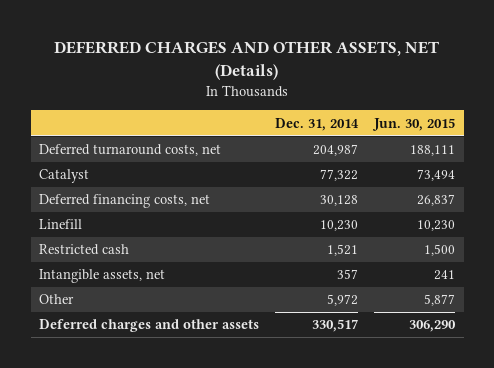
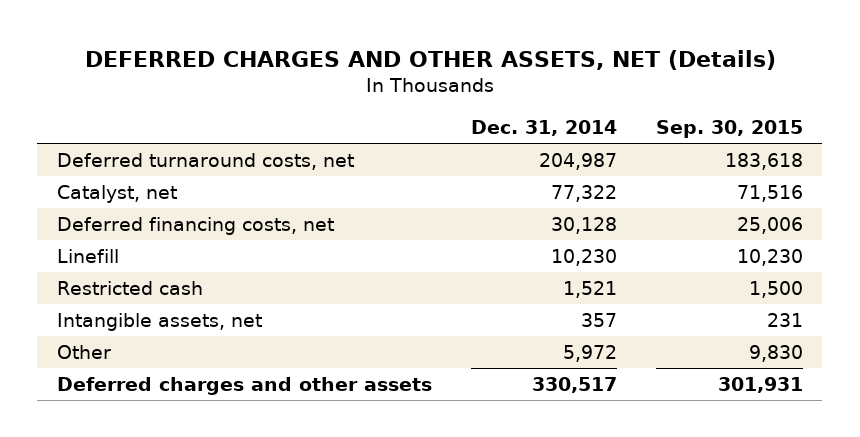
[372,117,456,131] Jun. 30, 2015 -> none
none -> [655,119,803,138] Sep. 30, 2015
[38,169,89,184] Catalyst -> [56,185,177,204] Catalyst, net

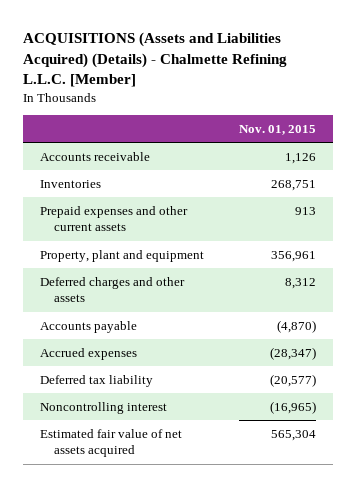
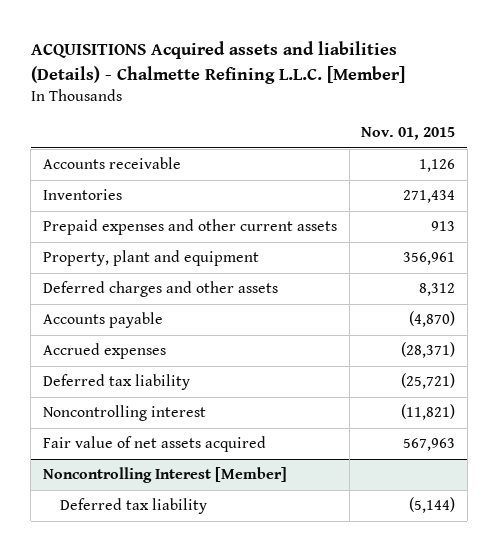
[22,32,287,88] ACQUISITIONS (Assets and Liabilities Acquired) (Details) - Chalmette Refining L.L.C. [Member] -> [30,41,405,84] ACQUISITIONS Acquired assets and liabilities (Details) - Chalmette Refining L.L.C. [Member]
[270,179,316,191] 268,751 -> [403,190,456,204] 271,434
[269,346,316,360] (28,347) -> [401,342,456,359] (28,371)
[269,373,316,387] (20,577) -> [401,373,456,390] (25,721)
[269,400,316,414] (16,965) -> [401,404,456,421] (11,821)
[40,428,183,458] Estimated fair value of net assets acquired -> [42,436,266,453] Fair value of net assets acquired
[270,429,316,441] 565,304 -> [403,438,456,452] 567,963
none -> [42,467,287,484] Noncontrolling Interest [Member]
none -> [59,498,207,515] Deferred tax liability

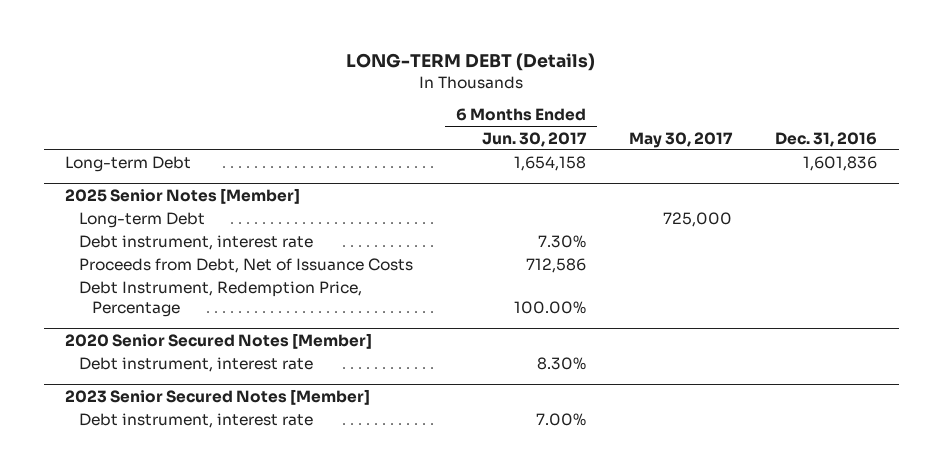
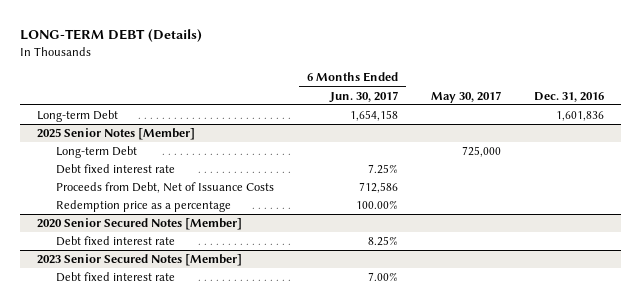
[78,235,313,251] Debt instrument, interest rate -> [56,164,176,175] Debt fixed interest rate
[537,235,586,249] 7.30% -> [368,164,399,175] 7.25%
[78,281,362,317] Debt Instrument, Redemption Price, Percentage -> [56,200,232,213] Redemption price as a percentage
[78,357,313,373] Debt instrument, interest rate -> [56,236,176,247] Debt fixed interest rate
[536,357,586,371] 8.30% -> [368,236,399,247] 8.25%
[78,413,313,429] Debt instrument, interest rate -> [56,272,176,283] Debt fixed interest rate

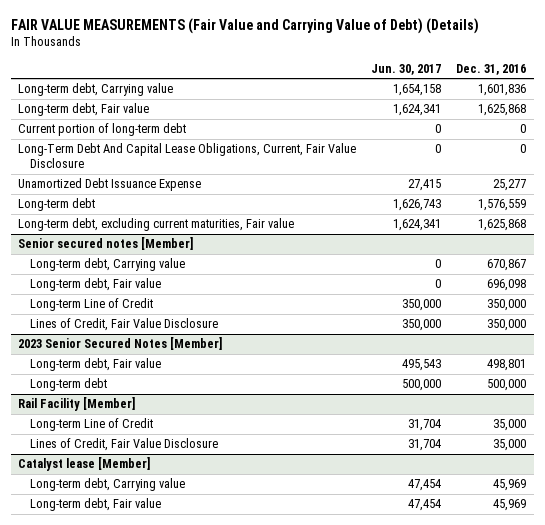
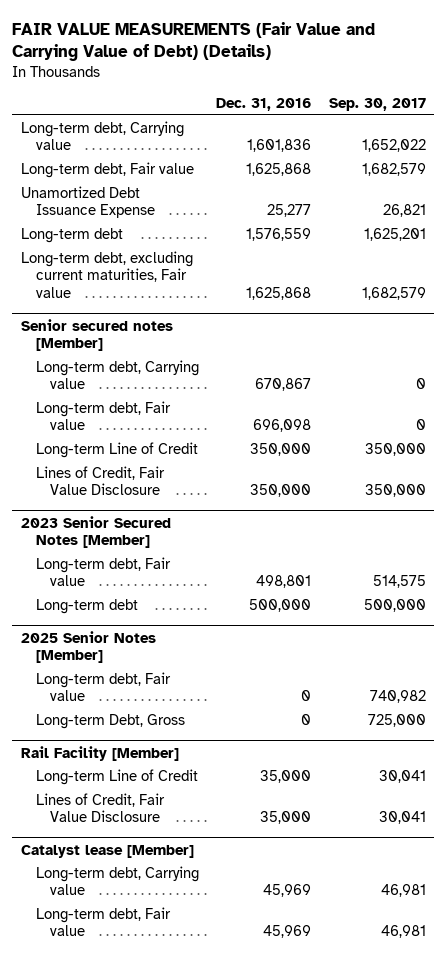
[371,63,442,75] Jun. 30, 2017 -> none
none -> [328,97,426,111] Sep. 30, 2017
[18,123,187,137] Current portion of long-term debt -> none
[18,143,357,169] Long-Term Debt And Capital Lease Obligations, Current, Fair Value Disclosure -> none
none -> [21,630,157,664] 2025 Senior Notes [Member]
none -> [35,671,171,702] Long-term debt, Fair value
none -> [35,713,185,729] Long-term Debt, Gross

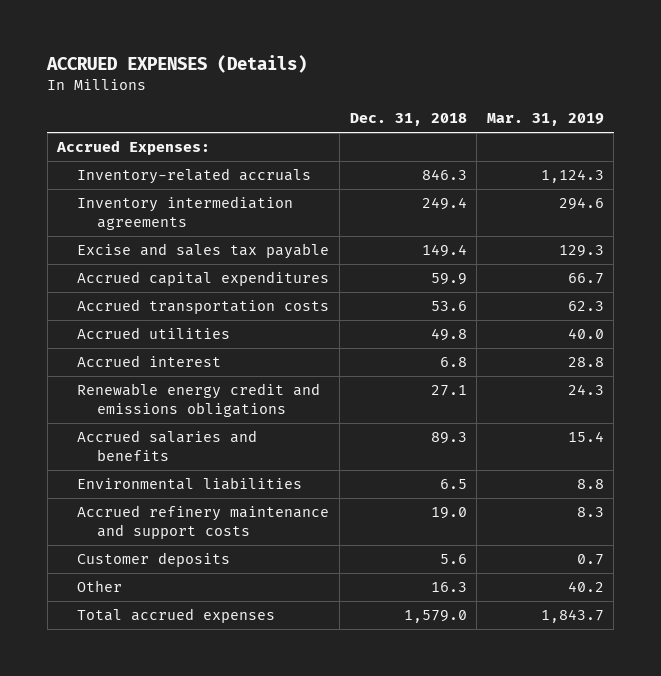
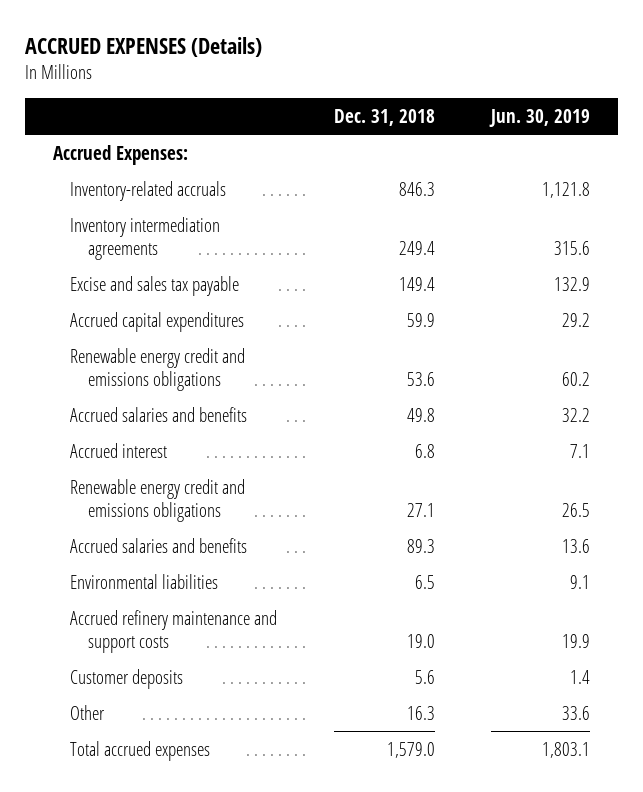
[486,113,604,127] Mar. 31, 2019 -> none
none -> [488,109,590,128] Jun. 30, 2019
[77,299,330,315] Accrued transportation costs -> [70,347,246,391] Renewable energy credit and emissions obligations
[77,327,231,340] Accrued utilities -> [70,406,248,422] Accrued salaries and benefits

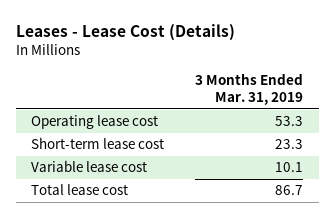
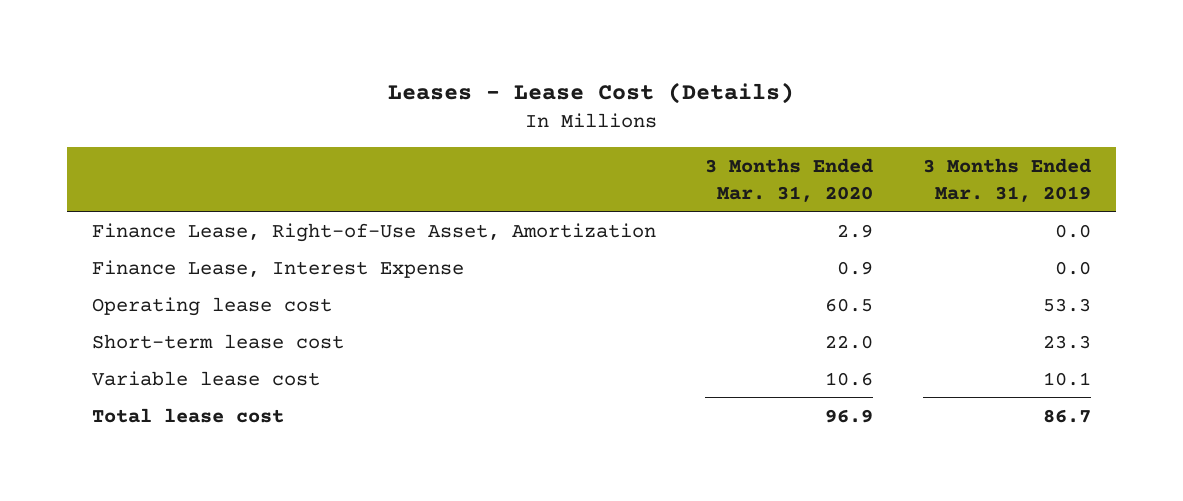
none -> [705,158,874,202] 3 Months Ended Mar. 31, 2020
none -> [91,222,656,242] Finance Lease, Right-of-Use Asset, Amortization
none -> [91,259,464,278] Finance Lease, Interest Expense

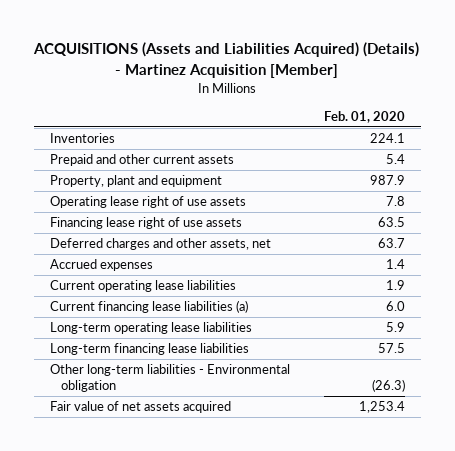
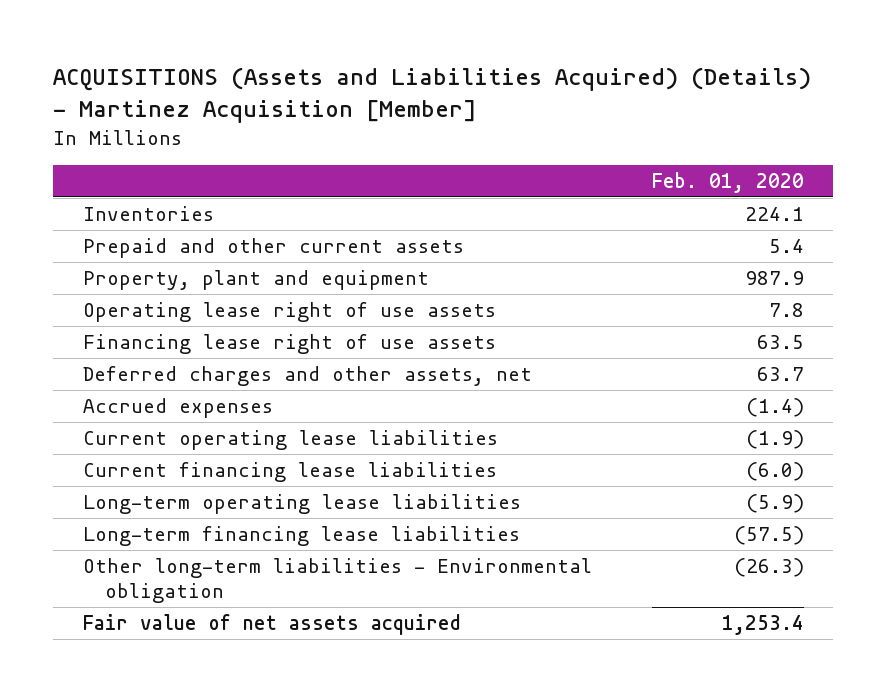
[385,259,405,270] 1.4 -> [745,397,804,417] (1.4)
[385,280,405,291] 1.9 -> [745,429,804,449] (1.9)
[50,300,249,314] Current financing lease liabilities (a) -> [82,461,497,482] Current financing lease liabilities
[385,301,405,312] 6.0 -> [745,461,804,481] (6.0)
[385,322,405,333] 5.9 -> [745,493,804,513] (5.9)
[377,343,405,354] 57.5 -> [733,525,804,545] (57.5)

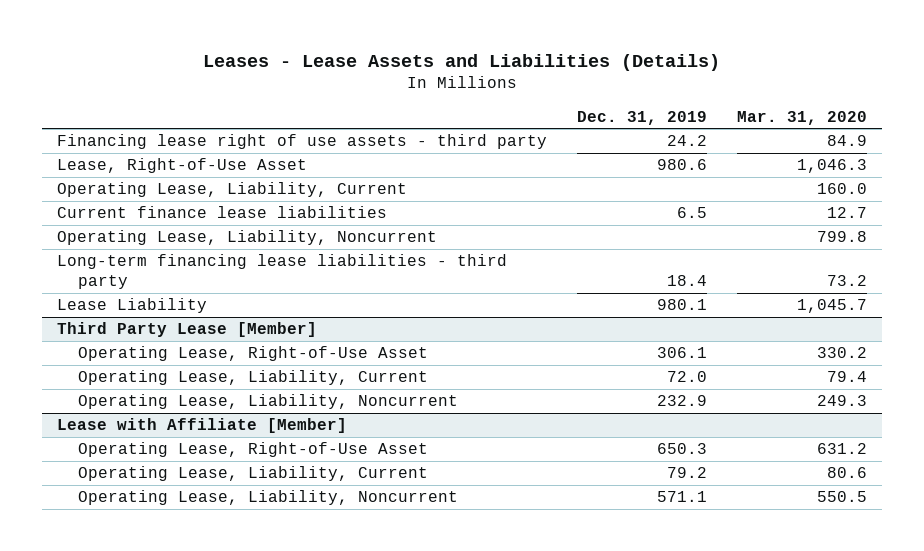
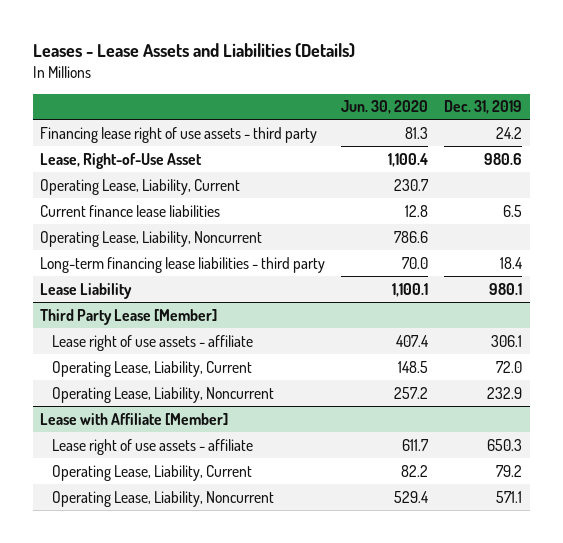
[737,110,868,125] Mar. 31, 2020 -> none
none -> [341,100,429,115] Jun. 30, 2020
[77,346,428,362] Operating Lease, Right-of-Use Asset -> [52,334,254,351] Lease right of use assets - affiliate
[77,442,428,458] Operating Lease, Right-of-Use Asset -> [52,438,254,455] Lease right of use assets - affiliate

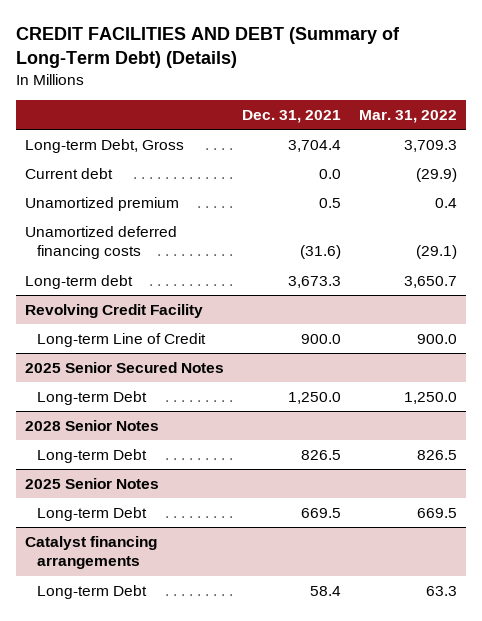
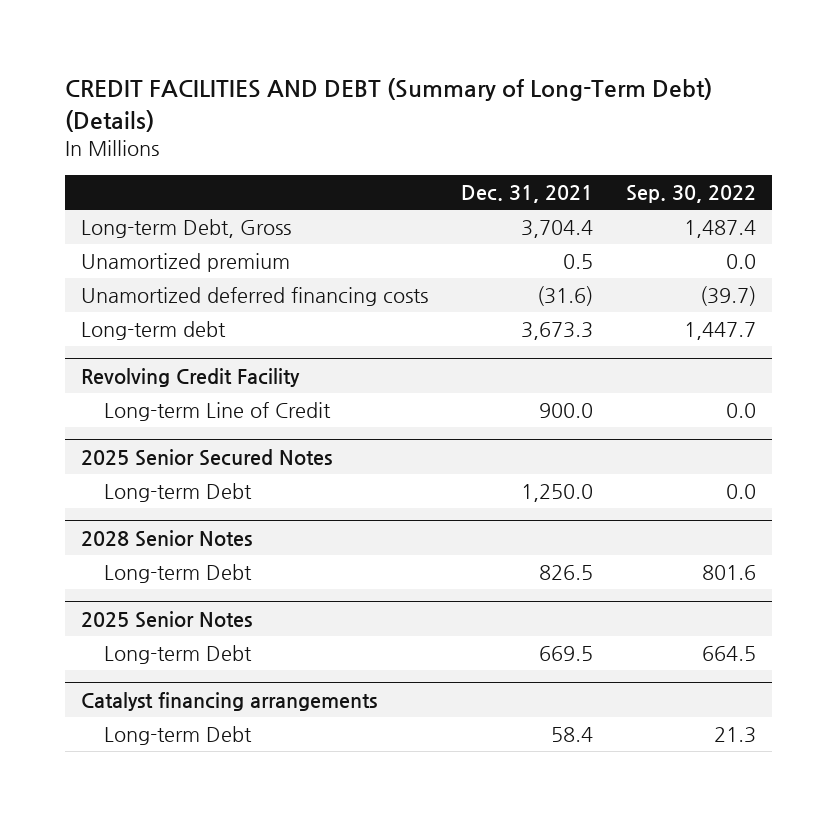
[358,109,457,123] Mar. 31, 2022 -> none
none -> [625,185,756,204] Sep. 30, 2022
[24,167,113,179] Current debt -> none

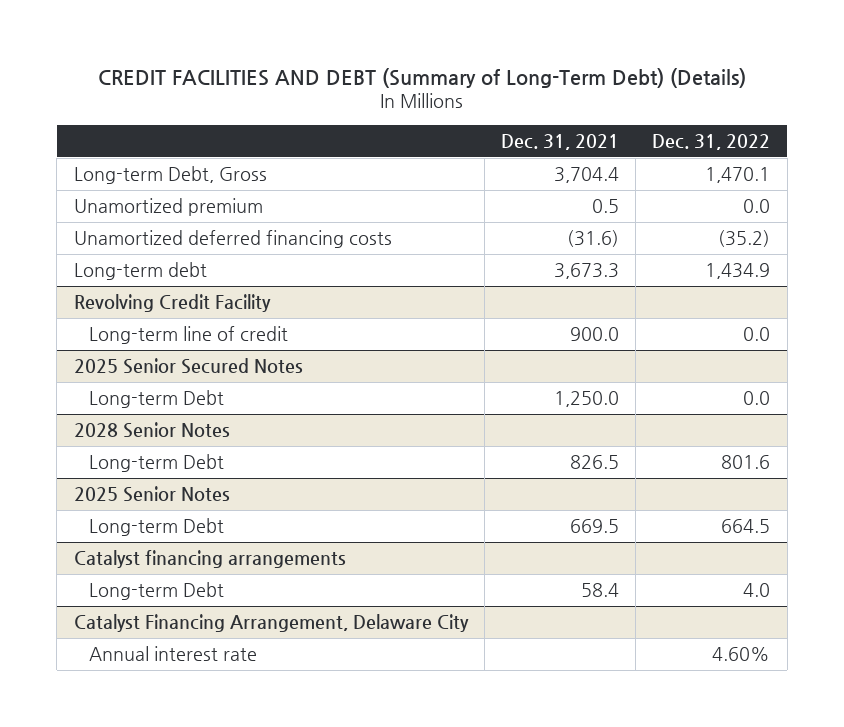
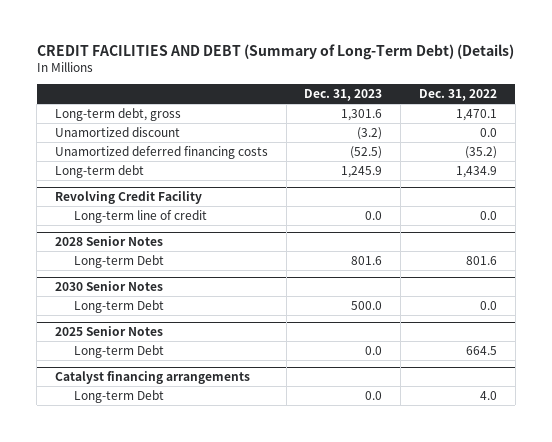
[500,133,619,150] Dec. 31, 2021 -> none
none -> [304,89,383,102] Dec. 31, 2023
[73,198,263,217] Unamortized premium -> none
[73,166,267,185] Long-term Debt, Gross -> [54,107,181,121] Long-term debt, gross
none -> [54,126,180,137] Unamortized discount
[73,358,303,375] 2025 Senior Secured Notes -> none
[89,390,225,409] Long-term Debt -> none
none -> [54,281,163,292] 2030 Senior Notes
none -> [73,299,164,313] Long-term Debt
[73,614,469,633] Catalyst Financing Arrangement, Delaware City -> none
[89,646,258,662] Annual interest rate -> none

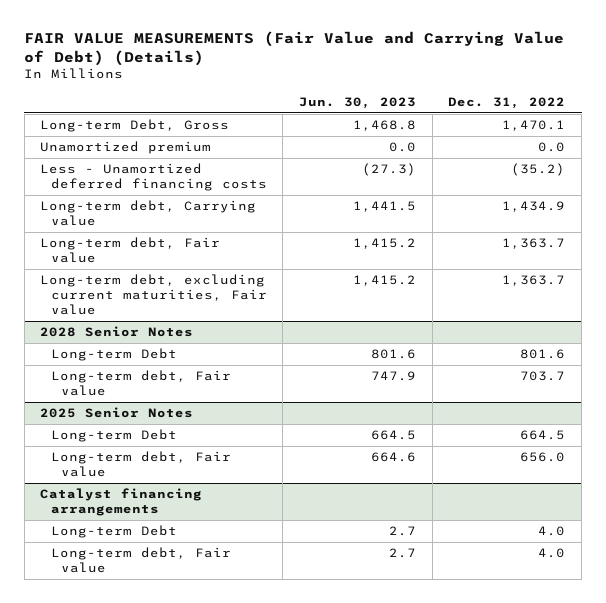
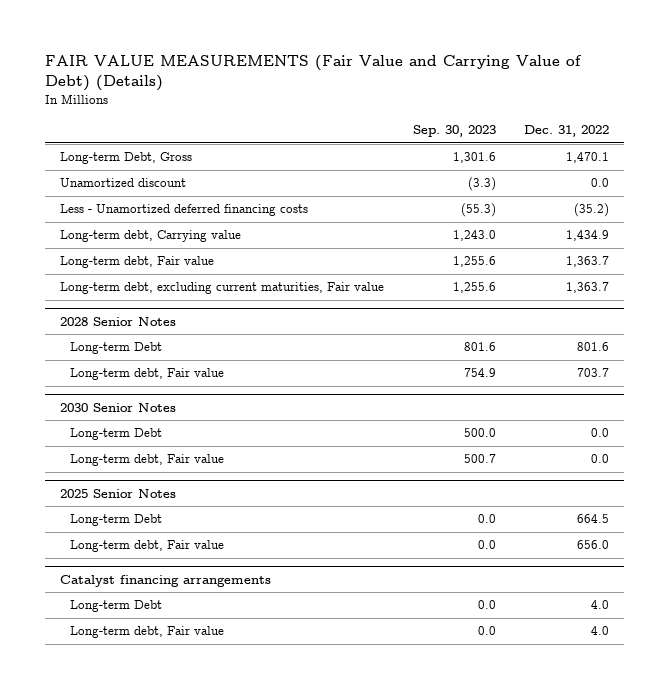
[299,96,417,109] Jun. 30, 2023 -> none
none -> [412,125,496,138] Sep. 30, 2023
[40,141,212,155] Unamortized premium -> none
none -> [59,178,186,188] Unamortized discount
none -> [59,402,176,412] 2030 Senior Notes
none -> [69,428,162,441] Long-term Debt
none -> [69,454,224,467] Long-term debt, Fair value

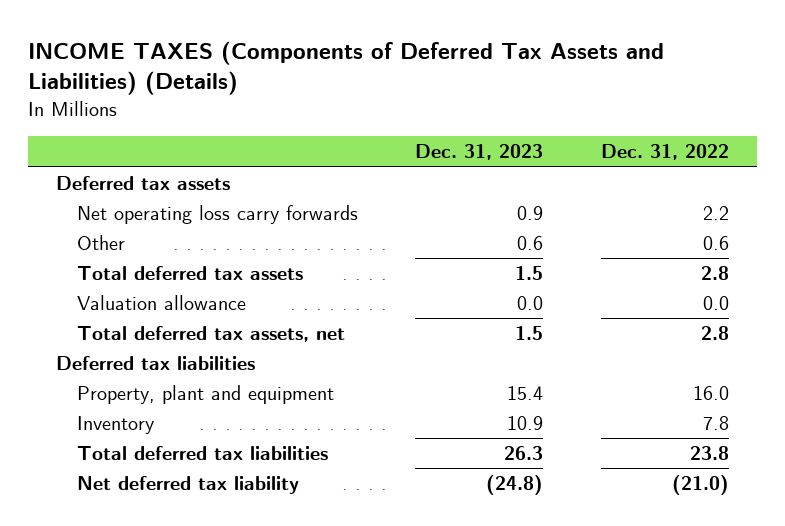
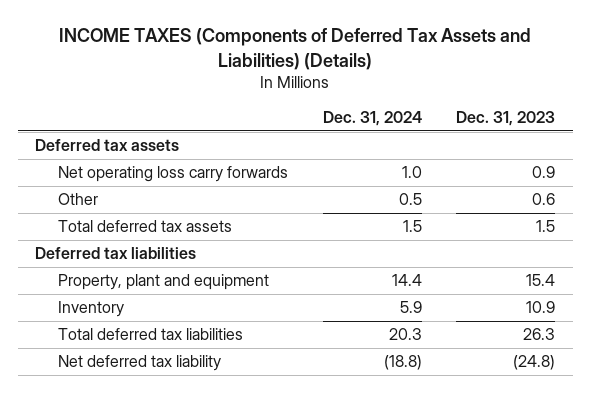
[600,144,729,161] Dec. 31, 2022 -> none
none -> [322,111,422,127] Dec. 31, 2024
[77,295,247,311] Valuation allowance -> none
[77,326,346,343] Total deferred tax assets, net -> none

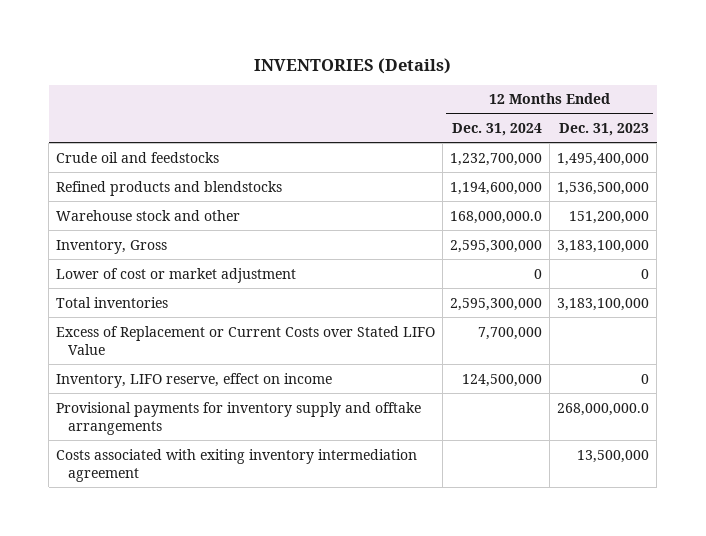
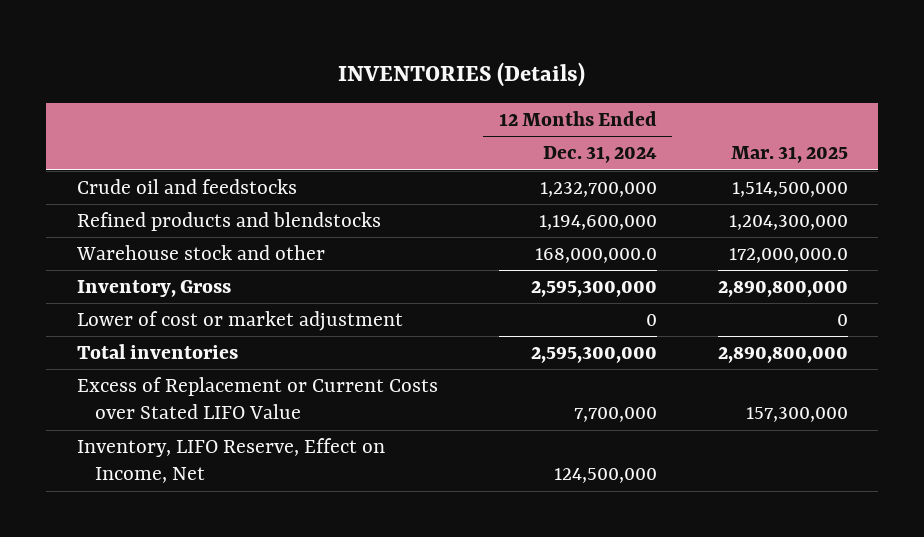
[559,123,650,137] Dec. 31, 2023 -> none
none -> [730,146,848,164] Mar. 31, 2025
[56,401,422,435] Provisional payments for inventory supply and offtake arrangements -> none
[56,448,418,482] Costs associated with exiting inventory intermediation agreement -> none
[56,372,333,388] Inventory, LIFO reserve, effect on income -> [76,438,385,484] Inventory, LIFO Reserve, Effect on Income, Net

